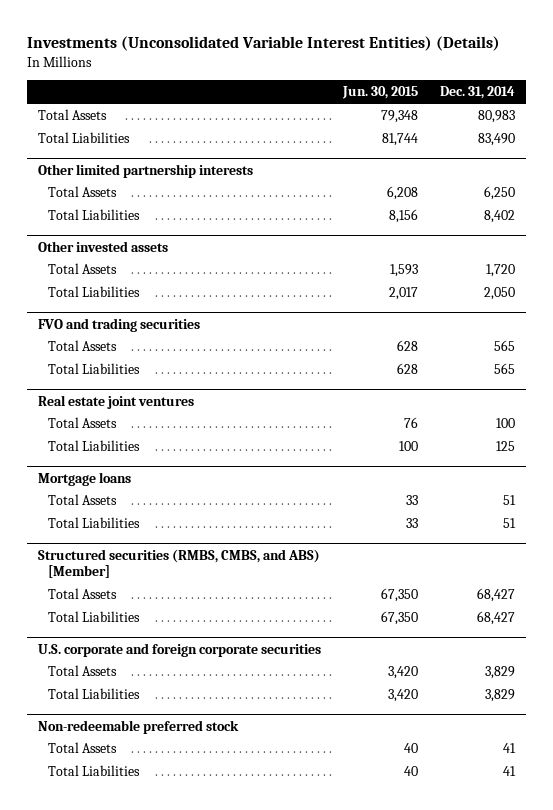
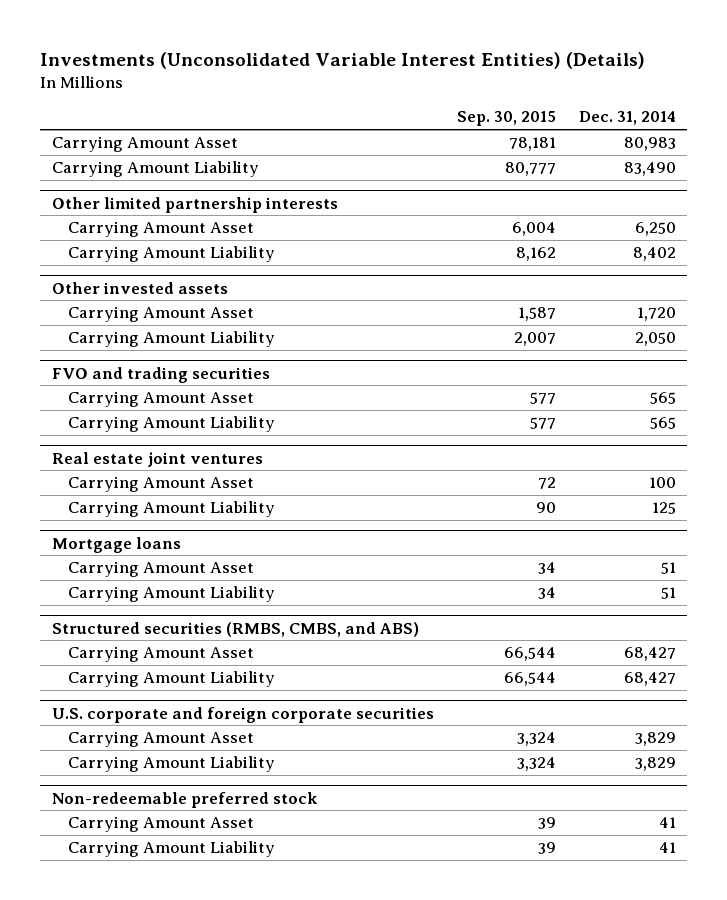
[342,86,419,100] Jun. 30, 2015 -> none
none -> [456,111,556,127] Sep. 30, 2015
[37,109,107,121] Total Assets -> [51,136,238,153] Carrying Amount Asset
[37,132,130,144] Total Liabilities -> [51,161,259,178] Carrying Amount Liability
[47,186,117,198] Total Assets -> [67,221,254,238] Carrying Amount Asset
[47,209,140,221] Total Liabilities -> [67,246,275,263] Carrying Amount Liability
[47,263,117,275] Total Assets -> [67,306,254,323] Carrying Amount Asset
[47,286,140,298] Total Liabilities -> [67,331,275,348] Carrying Amount Liability
[47,340,117,352] Total Assets -> [67,391,254,408] Carrying Amount Asset
[47,363,140,375] Total Liabilities -> [67,416,275,433] Carrying Amount Liability
[47,417,117,429] Total Assets -> [67,476,254,493] Carrying Amount Asset
[47,440,140,452] Total Liabilities -> [67,501,275,518] Carrying Amount Liability
[47,494,117,506] Total Assets -> [67,561,254,578] Carrying Amount Asset
[47,517,140,529] Total Liabilities -> [67,586,275,603] Carrying Amount Liability
[37,548,320,579] Structured securities (RMBS, CMBS, and ABS) [Member] -> [51,621,419,637] Structured securities (RMBS, CMBS, and ABS)
[47,588,117,600] Total Assets -> [67,646,254,663] Carrying Amount Asset
[47,611,140,623] Total Liabilities -> [67,671,275,688] Carrying Amount Liability
[47,665,117,677] Total Assets -> [67,731,254,748] Carrying Amount Asset
[47,688,140,700] Total Liabilities -> [67,756,275,773] Carrying Amount Liability
[47,742,117,754] Total Assets -> [67,816,254,833] Carrying Amount Asset
[47,765,140,777] Total Liabilities -> [67,841,275,858] Carrying Amount Liability

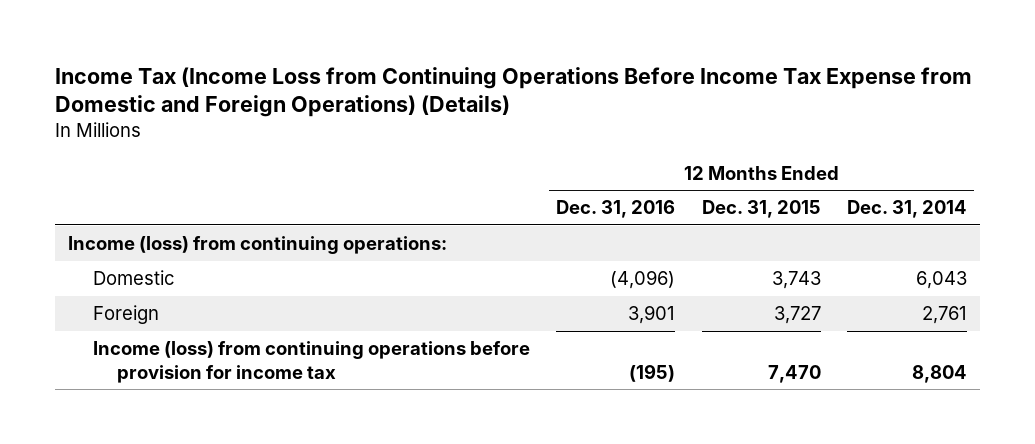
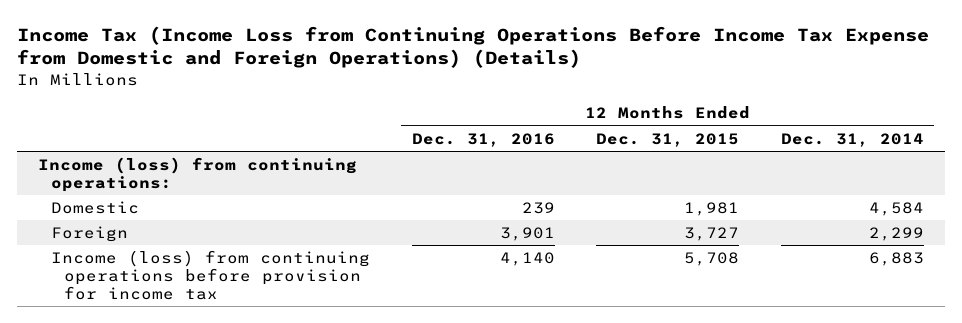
[610,270,676,290] (4,096) -> [521,202,555,215] 239
[771,271,821,290] 3,743 -> [684,202,740,217] 1,981
[916,271,968,290] 6,043 -> [868,202,924,217] 4,584
[922,306,968,325] 2,761 -> [868,227,924,242] 2,299
[629,363,676,382] (195) -> [499,252,555,267] 4,140
[767,364,821,383] 7,470 -> [684,252,740,267] 5,708
[912,364,968,383] 8,804 -> [868,252,924,267] 6,883

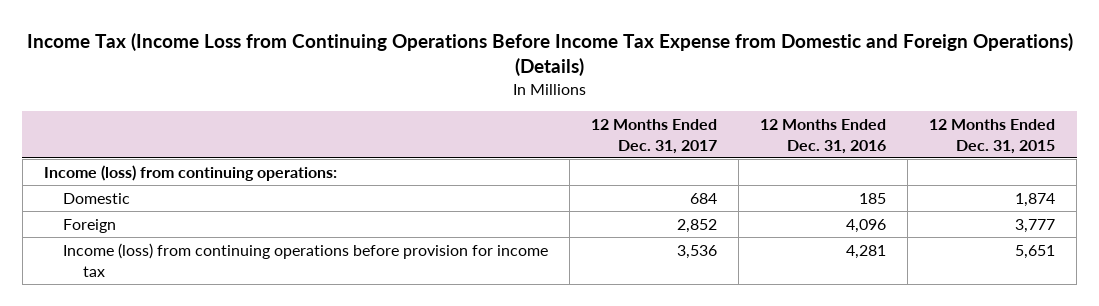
[780,132,924,147] Dec. 31, 2014 -> none
none -> [591,118,718,154] 12 Months Ended Dec. 31, 2017
[521,202,555,215] 239 -> [859,192,887,204] 185
[684,202,740,217] 1,981 -> [1015,192,1056,207] 1,874
[499,227,555,242] 3,901 -> [846,218,887,233] 4,096
[684,227,740,242] 3,727 -> [1015,218,1056,233] 3,777
[499,252,555,267] 4,140 -> [846,244,887,259] 4,281
[684,252,740,267] 5,708 -> [1015,244,1056,259] 5,651

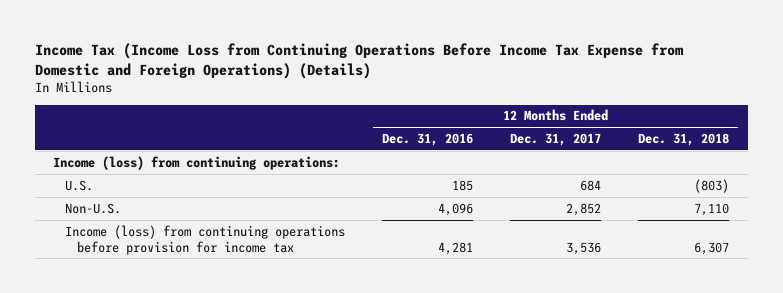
[929,118,1056,154] 12 Months Ended Dec. 31, 2015 -> none
none -> [638,132,730,146] Dec. 31, 2018
[63,192,131,204] Domestic -> [65,179,94,191] U.S.
[63,218,117,233] Foreign -> [65,202,122,214] Non-U.S.

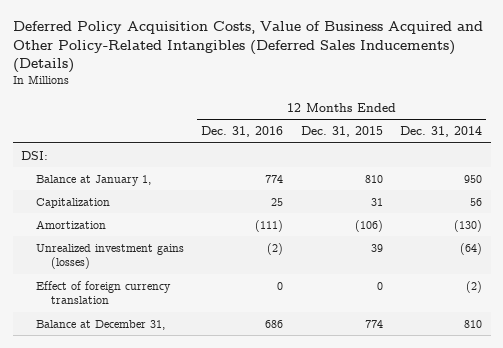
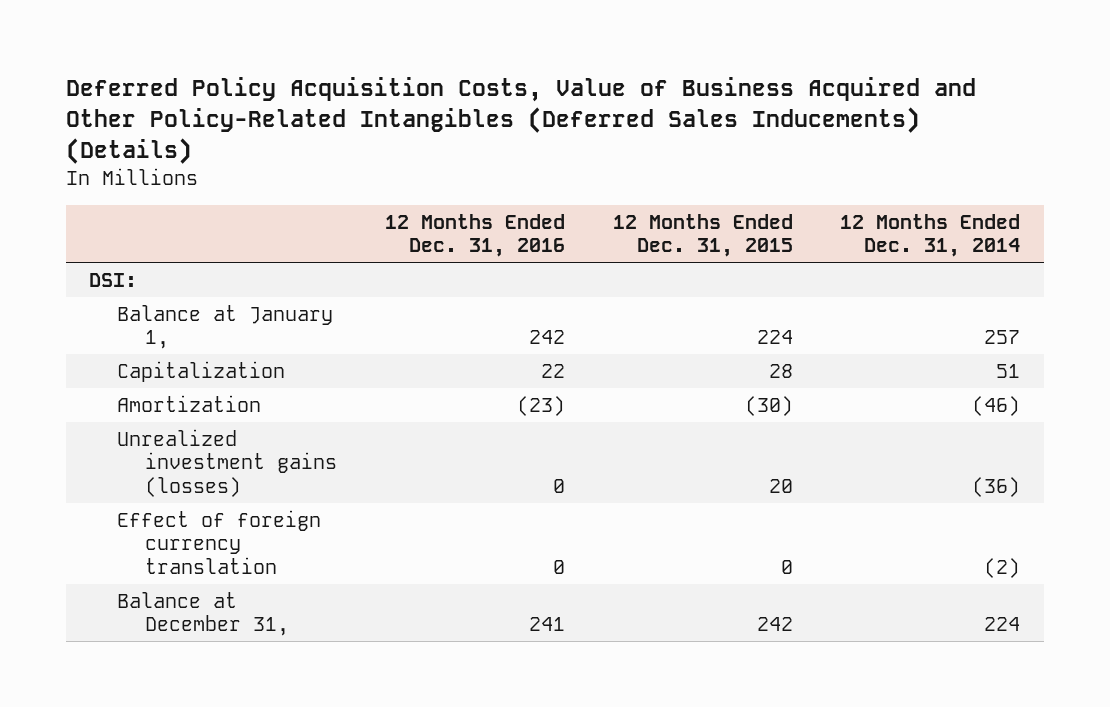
[265,174,284,183] 774 -> [528,330,565,345] 242
[364,174,383,183] 810 -> [756,330,793,345] 224
[463,174,482,183] 950 -> [984,330,1021,345] 257
[271,197,284,206] 25 -> [540,363,565,378] 22
[370,197,383,206] 31 -> [768,363,793,378] 28
[469,197,482,206] 56 -> [996,363,1021,378] 51
[255,219,284,232] (111) -> [516,395,565,416] (23)
[354,219,383,232] (106) -> [744,395,793,416] (30)
[453,219,482,232] (130) -> [972,395,1021,416] (46)
[267,242,284,255] (2) -> [552,478,565,493] 0
[370,243,383,252] 39 -> [768,478,793,493] 20
[459,242,482,255] (64) -> [972,476,1021,497] (36)
[265,319,284,328] 686 -> [528,617,565,632] 241
[364,319,383,328] 774 -> [756,617,793,632] 242
[463,319,482,328] 810 -> [984,617,1021,632] 224

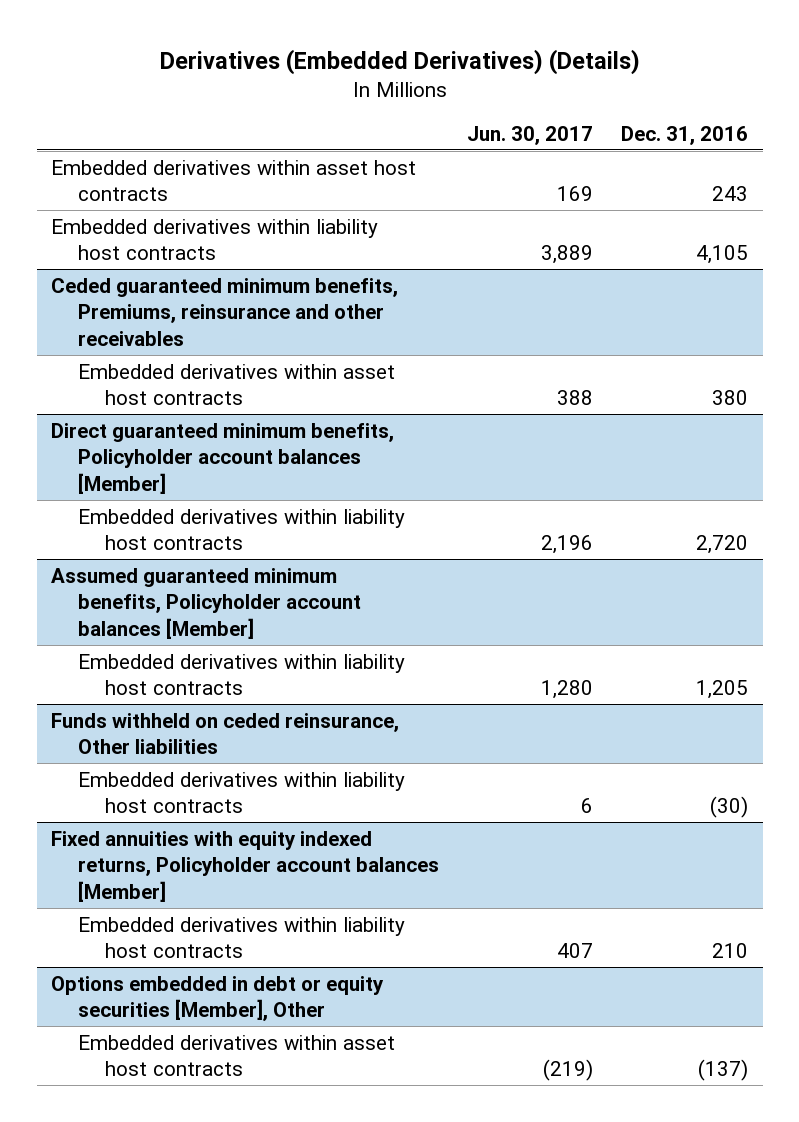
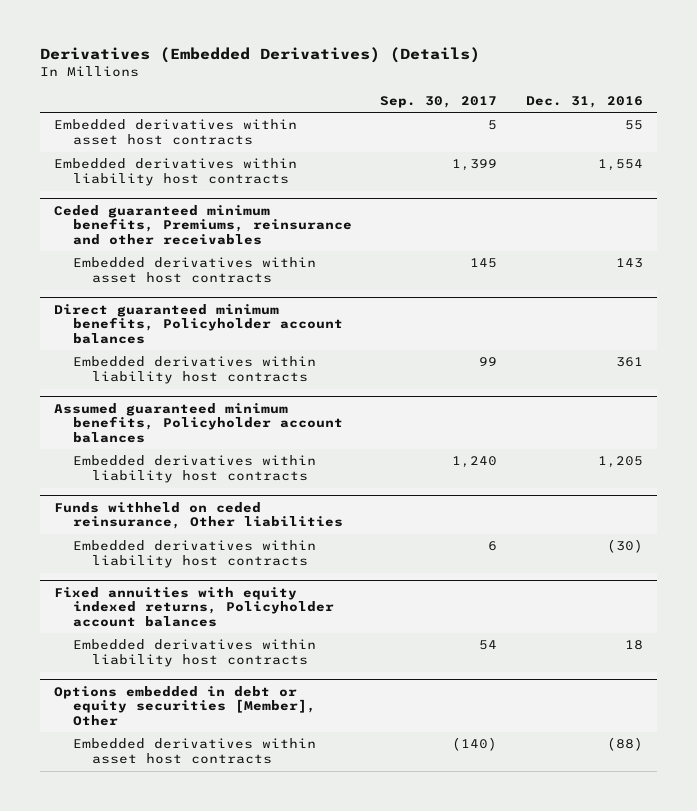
[467,125,594,145] Jun. 30, 2017 -> none
none -> [380,95,498,108] Sep. 30, 2017
[712,186,749,202] 243 -> [624,120,643,131] 55
[696,245,749,265] 4,105 -> [597,159,643,172] 1,554
[712,390,749,406] 380 -> [615,258,643,269] 143
[50,422,394,494] Direct guaranteed minimum benefits, Policyholder account balances [Member] -> [54,303,344,344] Direct guaranteed minimum benefits, Policyholder account balances
[696,535,749,555] 2,720 -> [615,357,643,368] 361
[50,567,361,639] Assumed guaranteed minimum benefits, Policyholder account balances [Member] -> [54,402,344,443] Assumed guaranteed minimum benefits, Policyholder account balances
[50,830,439,902] Fixed annuities with equity indexed returns, Policyholder account balances [Member] -> [54,586,335,627] Fixed annuities with equity indexed returns, Policyholder account balances
[712,943,749,959] 210 -> [624,640,643,651] 18
[698,1059,749,1082] (137) -> [606,737,643,752] (88)

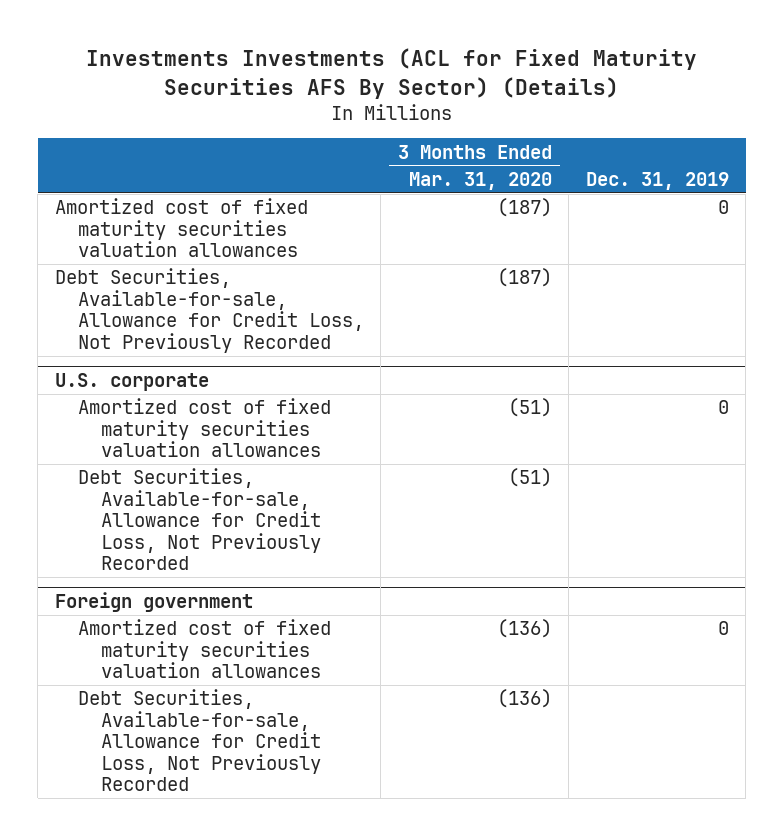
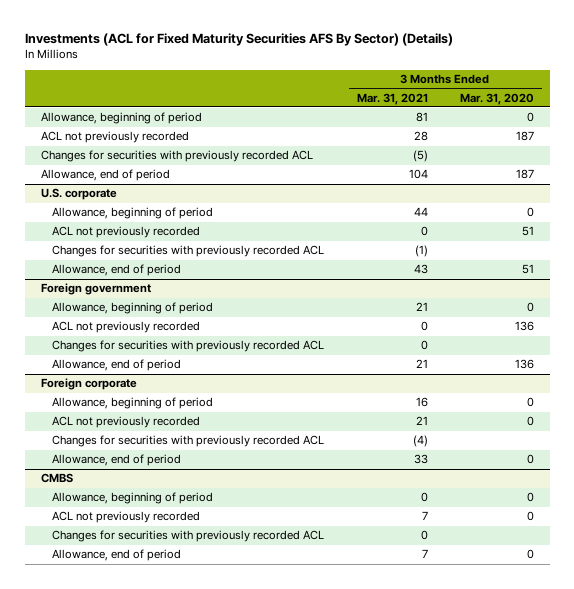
[85,48,697,100] Investments Investments (ACL for Fixed Maturity Securities AFS By Sector) (Details) -> [24,32,453,46] Investments (ACL for Fixed Maturity Securities AFS By Sector) (Details)
[585,171,729,190] Dec. 31, 2019 -> none
none -> [356,92,428,105] Mar. 31, 2021
[54,198,308,258] Amortized cost of fixed maturity securities valuation allowances -> none
none -> [40,112,202,125] Allowance, beginning of period
[54,268,364,353] Debt Securities, Available-for-sale, Allowance for Credit Loss, Not Previously Recorded -> [40,131,189,144] ACL not previously recorded
[496,268,552,288] (187) -> [515,131,534,142] 187
none -> [40,150,313,163] Changes for securities with previously recorded ACL
none -> [40,169,170,182] Allowance, end of period
[77,398,331,458] Amortized cost of fixed maturity securities valuation allowances -> none
none -> [52,207,214,220] Allowance, beginning of period
[77,468,321,571] Debt Securities, Available-for-sale, Allowance for Credit Loss, Not Previously Recorded -> [52,226,201,239] ACL not previously recorded
[507,468,552,488] (51) -> [521,226,534,237] 51
none -> [52,245,325,258] Changes for securities with previously recorded ACL
none -> [52,264,182,277] Allowance, end of period
[77,619,331,679] Amortized cost of fixed maturity securities valuation allowances -> none
none -> [52,302,214,315] Allowance, beginning of period
[77,689,321,792] Debt Securities, Available-for-sale, Allowance for Credit Loss, Not Previously Recorded -> [52,321,201,334] ACL not previously recorded
[496,689,552,709] (136) -> [514,321,534,332] 136
none -> [52,340,325,353] Changes for securities with previously recorded ACL
none -> [52,359,182,372] Allowance, end of period
none -> [40,378,137,391] Foreign corporate
none -> [52,397,214,410] Allowance, beginning of period
none -> [52,416,201,429] ACL not previously recorded
none -> [52,435,325,448] Changes for securities with previously recorded ACL
none -> [52,454,182,467] Allowance, end of period
none -> [40,473,73,484] CMBS
none -> [52,492,214,505] Allowance, beginning of period
none -> [52,511,201,524] ACL not previously recorded
none -> [52,530,325,543] Changes for securities with previously recorded ACL
none -> [52,549,182,562] Allowance, end of period

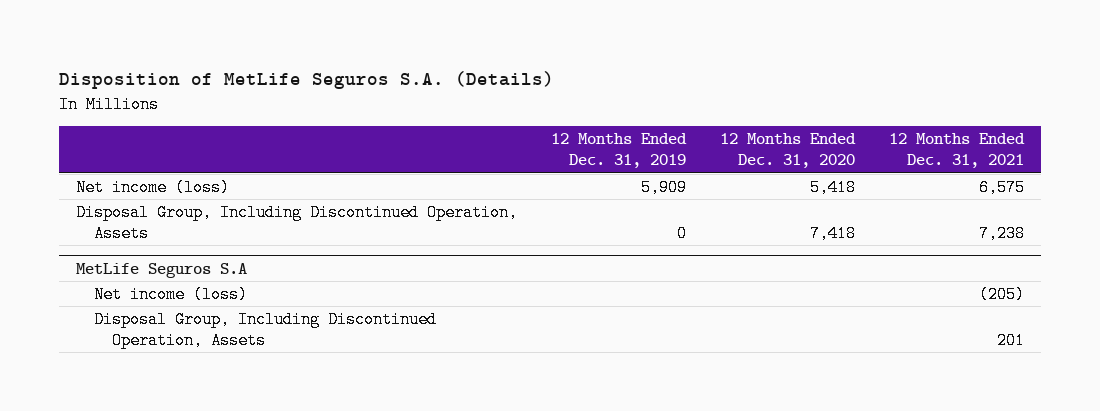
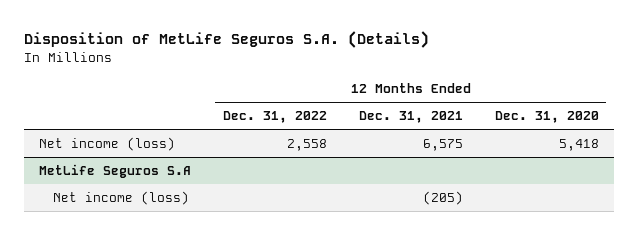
[550,133,687,169] 12 Months Ended Dec. 31, 2019 -> none
none -> [223,111,328,124] Dec. 31, 2022
[75,204,518,243] Disposal Group, Including Discontinued Operation, Assets -> none
[93,311,437,350] Disposal Group, Including Discontinued Operation, Assets -> none

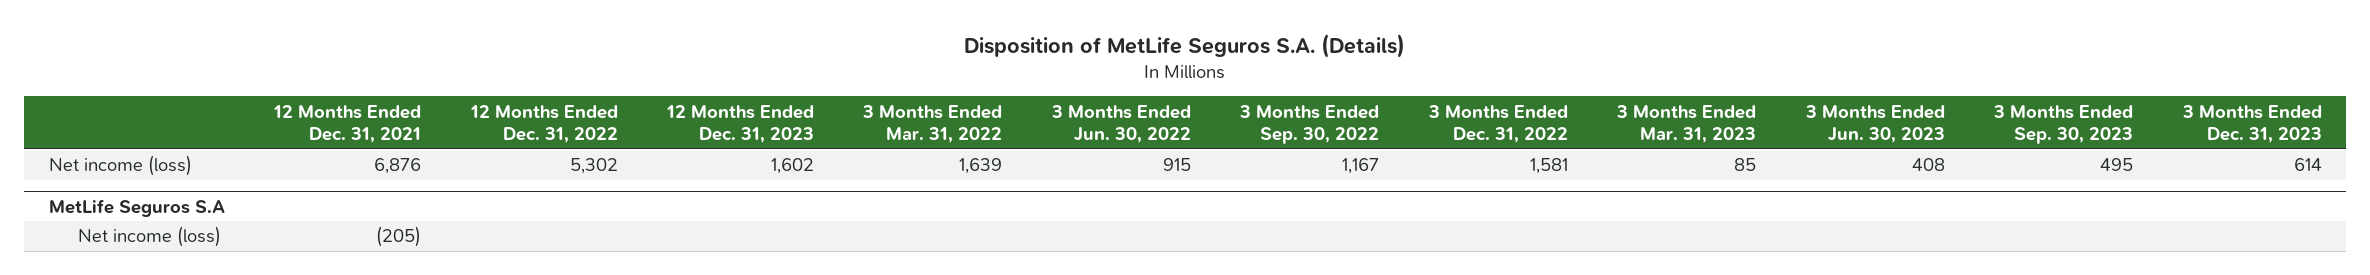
[494,111,599,124] Dec. 31, 2020 -> none
none -> [665,104,814,144] 12 Months Ended Dec. 31, 2023
none -> [862,104,1003,144] 3 Months Ended Mar. 31, 2022
none -> [1050,104,1191,144] 3 Months Ended Jun. 30, 2022
none -> [1239,104,1380,145] 3 Months Ended Sep. 30, 2022
none -> [1427,104,1568,144] 3 Months Ended Dec. 31, 2022
none -> [1616,104,1757,144] 3 Months Ended Mar. 31, 2023
none -> [1804,104,1945,144] 3 Months Ended Jun. 30, 2023
none -> [1993,104,2134,145] 3 Months Ended Sep. 30, 2023
none -> [2181,104,2322,144] 3 Months Ended Dec. 31, 2023
[287,139,328,152] 2,558 -> [569,158,618,175] 5,302
[422,139,463,152] 6,575 -> [374,158,422,175] 6,876

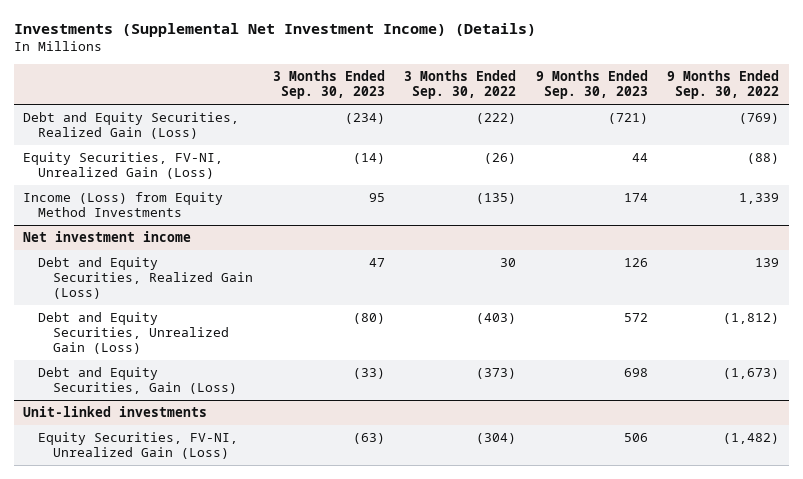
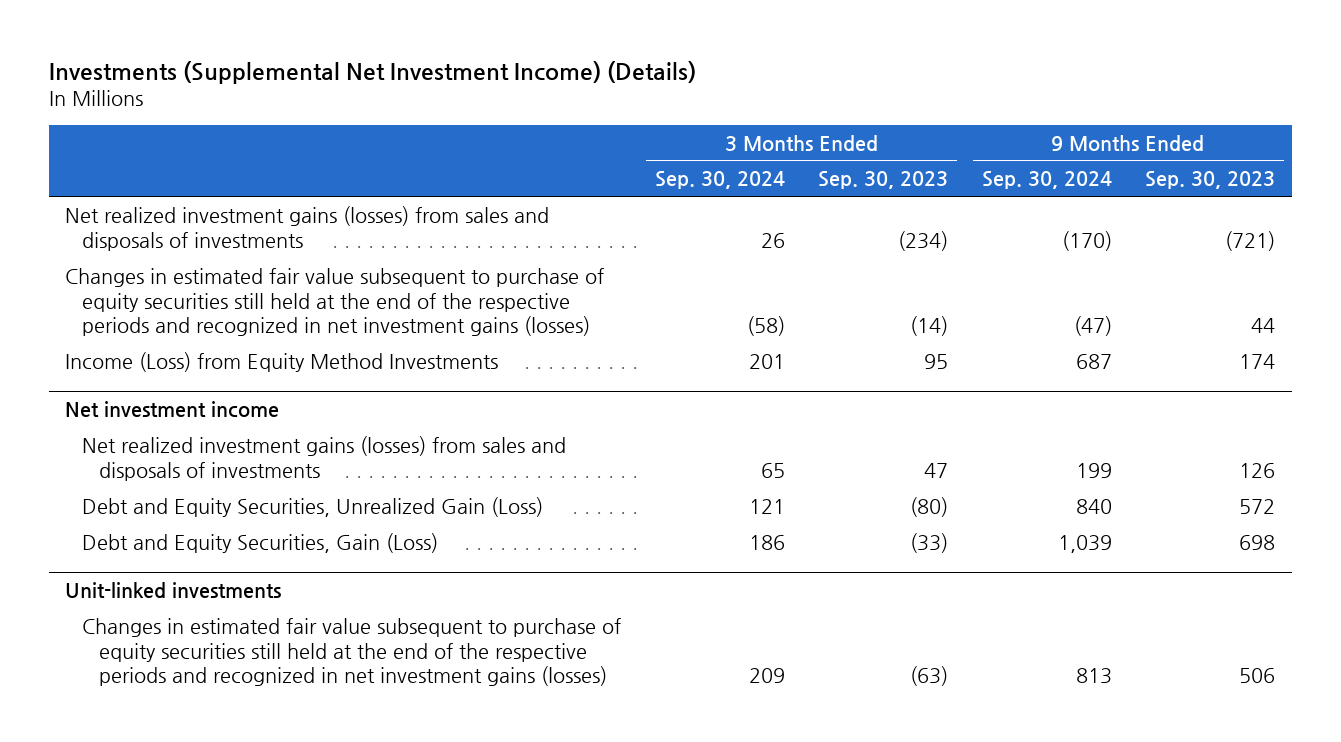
[404,70,517,100] 3 Months Ended Sep. 30, 2022 -> none
[667,70,780,100] 9 Months Ended Sep. 30, 2022 -> none
none -> [654,171,785,190] Sep. 30, 2024
none -> [981,171,1112,190] Sep. 30, 2024
[23,112,240,140] Debt and Equity Securities, Realized Gain (Loss) -> [65,205,550,251] Net realized investment gains (losses) from sales and disposals of investments
[23,152,224,180] Equity Securities, FV-NI, Unrealized Gain (Loss) -> [65,267,605,337] Changes in estimated fair value subsequent to purchase of equity securities still held at the end of the respective periods and recognized in net investment gains (losses)
[38,257,254,300] Debt and Equity Securities, Realized Gain (Loss) -> [82,435,567,481] Net realized investment gains (losses) from sales and disposals of investments
[38,432,239,460] Equity Securities, FV-NI, Unrealized Gain (Loss) -> [82,617,622,687] Changes in estimated fair value subsequent to purchase of equity securities still held at the end of the respective periods and recognized in net investment gains (losses)

